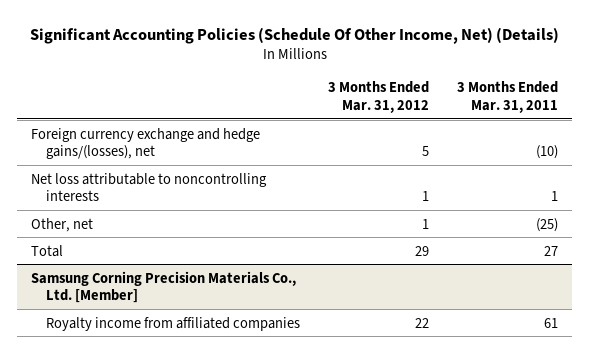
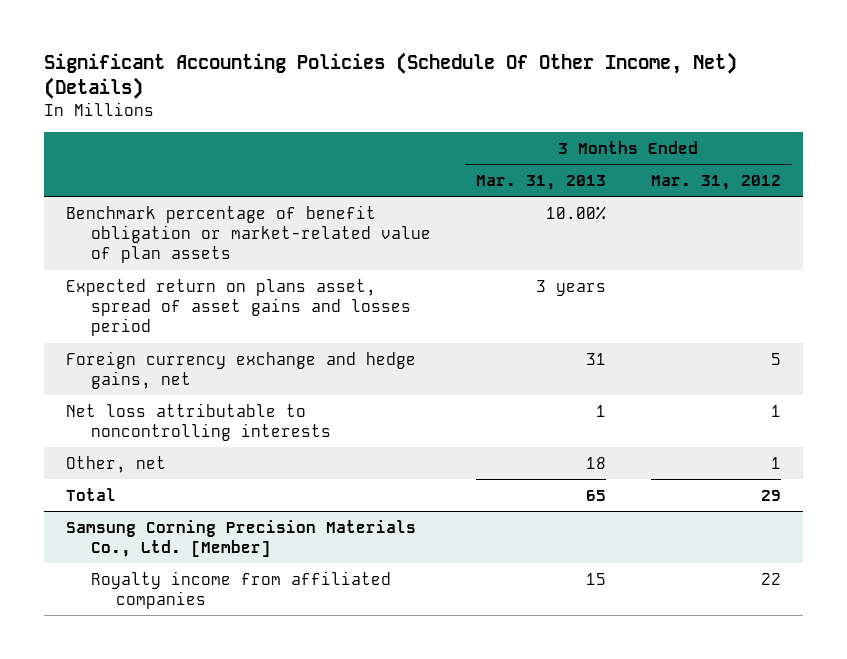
[457,81,559,113] 3 Months Ended Mar. 31, 2011 -> none
none -> [476,175,607,191] Mar. 31, 2013
none -> [66,204,432,264] Benchmark percentage of benefit obligation or market-related value of plan assets
none -> [66,278,412,337] Expected return on plans asset, spread of asset gains and losses period
[31,127,261,160] Foreign currency exchange and hedge gains/(losses), net -> [66,350,417,390] Foreign currency exchange and hedge gains, net

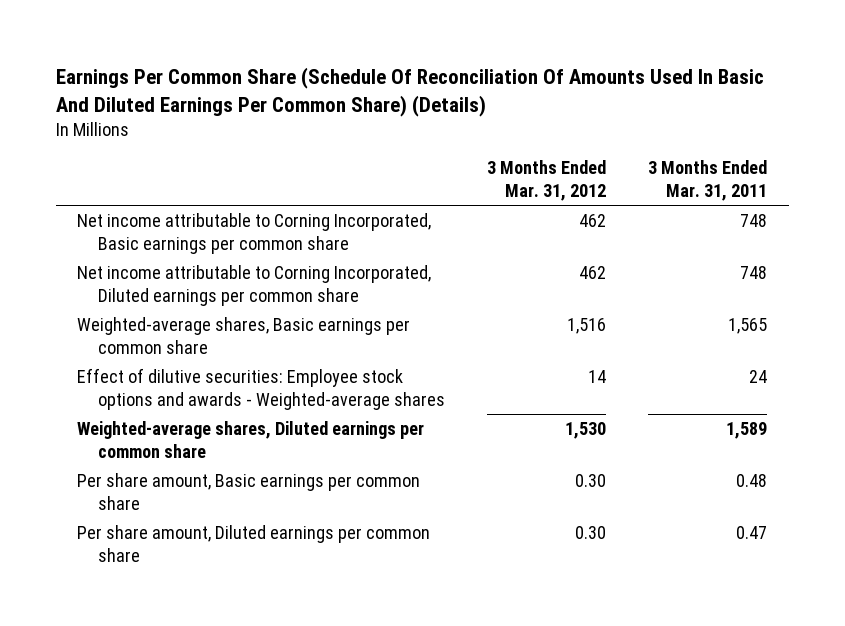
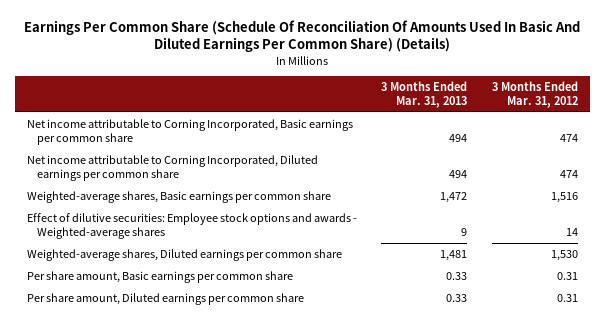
[648,160,768,202] 3 Months Ended Mar. 31, 2011 -> none
none -> [381,81,468,108] 3 Months Ended Mar. 31, 2013
[579,213,607,227] 462 -> [559,134,578,143] 474
[579,265,607,279] 462 -> [559,170,578,179] 474
[575,473,607,487] 0.30 -> [556,272,578,281] 0.31
[575,525,607,539] 0.30 -> [556,294,578,303] 0.31

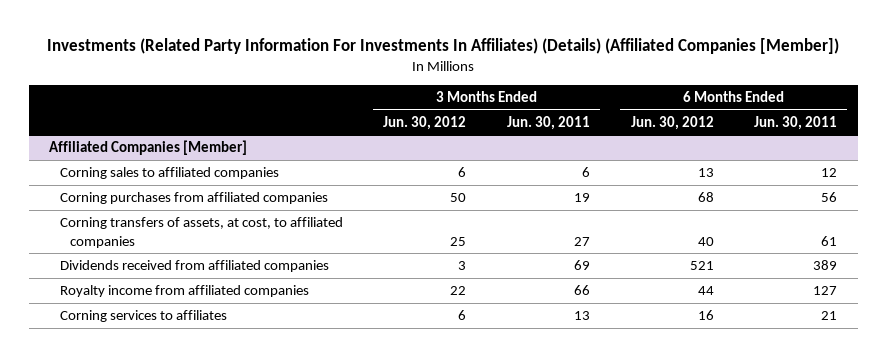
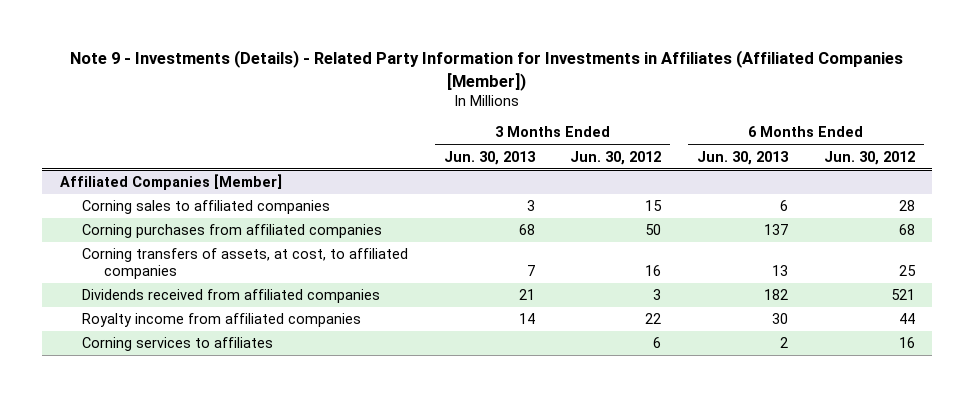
[47,38,840,55] Investments (Related Party Information For Investments In Affiliates) (Details) (Affiliated Companies [Member]) -> [70,50,904,91] Note 9 - Investments (Details) - Related Party Information for Investments in Affiliates (Affiliated Companies [Member])
[506,115,590,130] Jun. 30, 2011 -> none
[754,115,838,130] Jun. 30, 2011 -> none
none -> [443,150,536,165] Jun. 30, 2013
none -> [697,150,790,165] Jun. 30, 2013
[458,167,467,178] 6 -> [645,200,663,212] 15
[697,168,714,178] 13 -> [898,200,915,212] 28
[450,236,467,246] 25 -> [645,264,662,276] 16
[697,236,714,246] 40 -> [898,264,916,276] 25

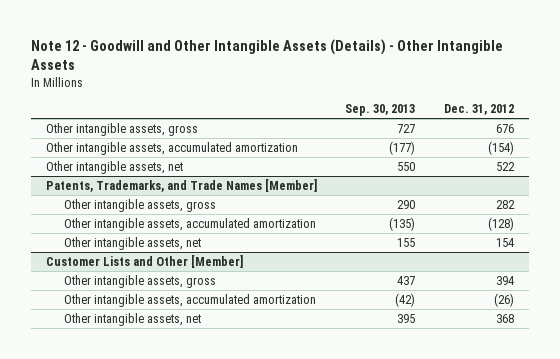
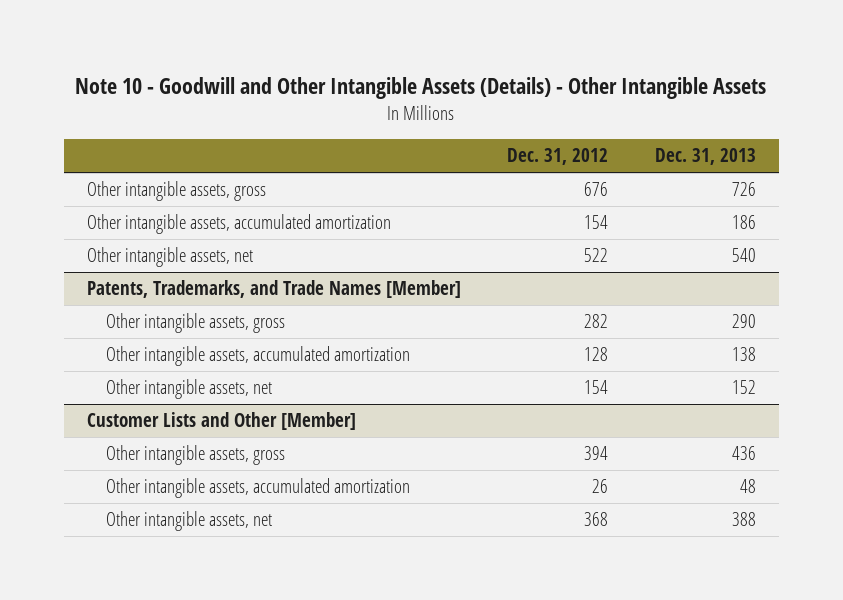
[31,38,504,71] Note 12 - Goodwill and Other Intangible Assets (Details) - Other Intangible Assets -> [75,76,767,99] Note 10 - Goodwill and Other Intangible Assets (Details) - Other Intangible Assets
[345,104,416,117] Sep. 30, 2013 -> none
none -> [654,148,756,166] Dec. 31, 2013
[488,140,515,155] (154) -> [584,215,609,230] 154
[488,216,515,231] (128) -> [584,347,609,362] 128
[494,292,515,307] (26) -> [592,479,609,494] 26

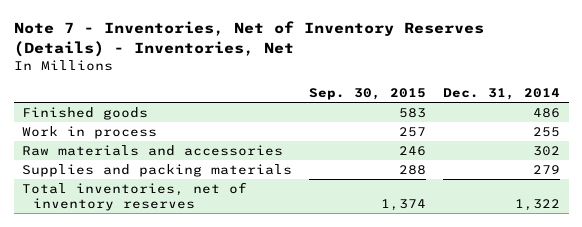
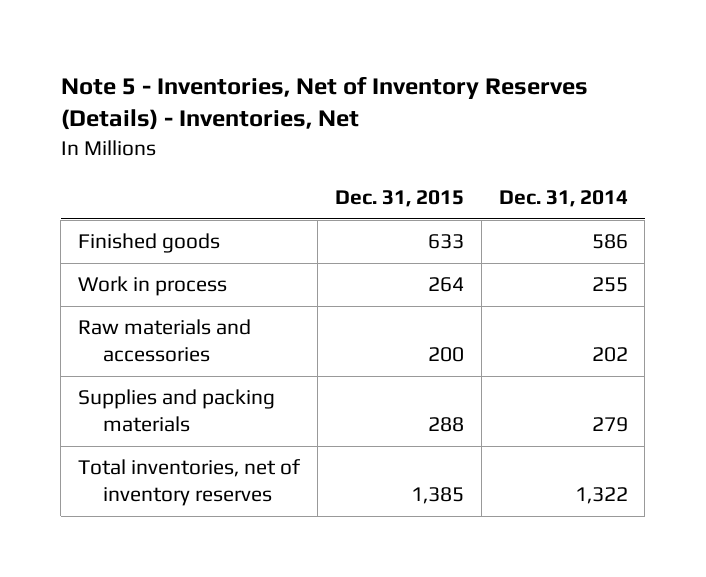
[13,21,484,58] Note 7 - Inventories, Net of Inventory Reserves (Details) - Inventories, Net -> [60,75,588,131] Note 5 - Inventories, Net of Inventory Reserves (Details) - Inventories, Net
[309,87,427,100] Sep. 30, 2015 -> none
none -> [334,190,464,208] Dec. 31, 2015
[533,107,561,118] 486 -> [591,234,628,250] 586
[533,145,561,156] 302 -> [591,346,628,362] 202

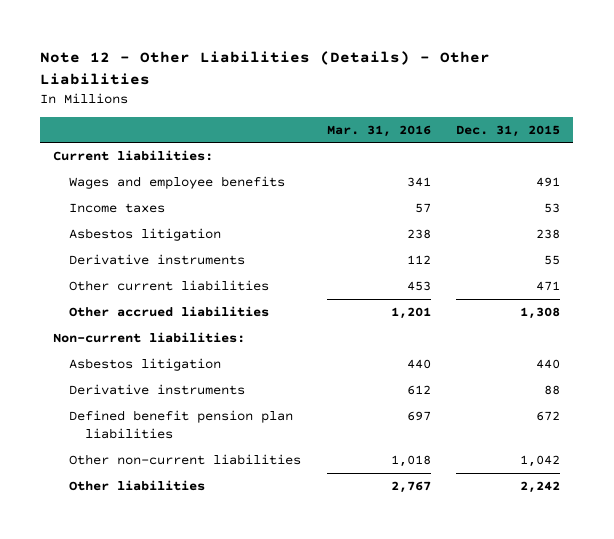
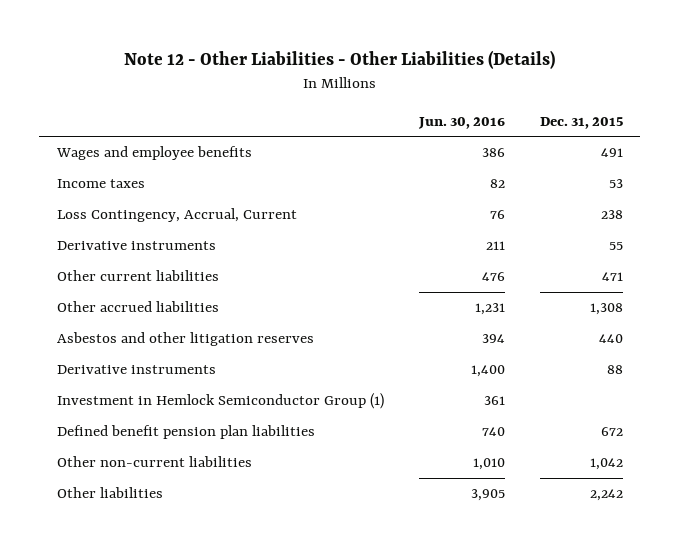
[40,51,491,85] Note 12 - Other Liabilities (Details) - Other Liabilities -> [123,50,555,70] Note 12 - Other Liabilities - Other Liabilities (Details)
[326,124,431,137] Mar. 31, 2016 -> none
none -> [417,116,505,129] Jun. 30, 2016
[53,150,214,162] Current liabilities: -> none
[69,228,222,242] Asbestos litigation -> [56,208,297,223] Loss Contingency, Accrual, Current
[53,332,246,344] Non-current liabilities: -> none
[69,358,222,372] Asbestos litigation -> [56,332,314,347] Asbestos and other litigation reserves
none -> [56,393,384,410] Investment in Hemlock Semiconductor Group (1)

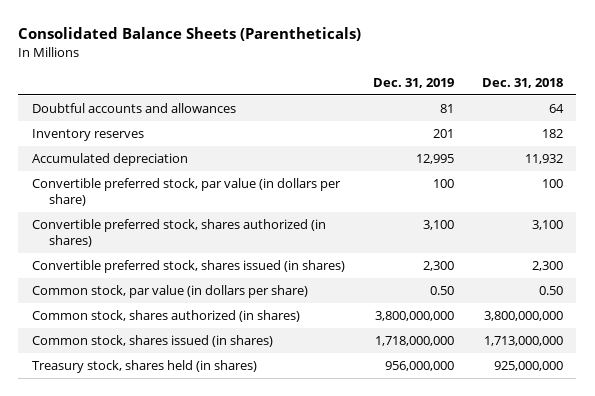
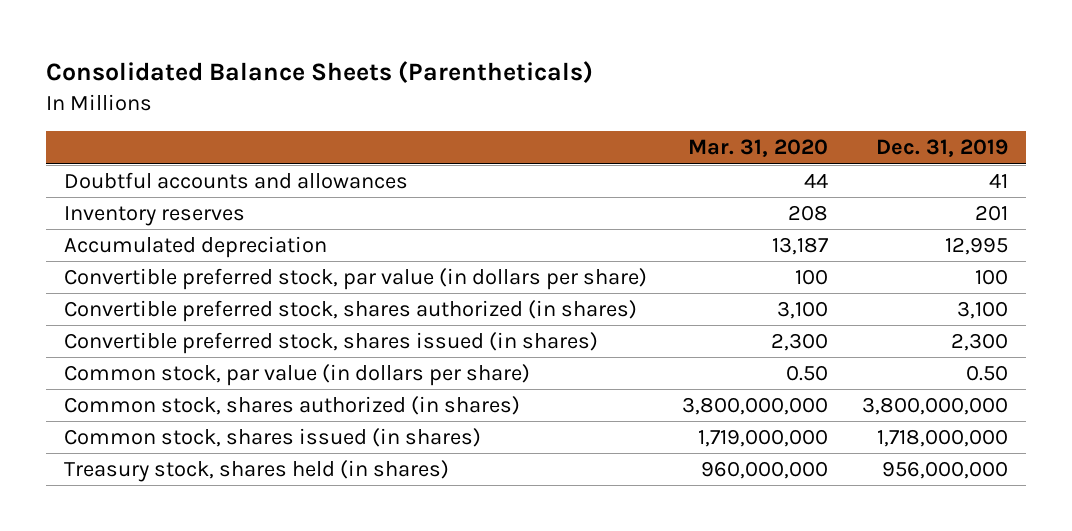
[481,78,563,89] Dec. 31, 2018 -> none
none -> [687,139,828,158] Mar. 31, 2020
[439,104,454,114] 81 -> [989,172,1009,188] 41

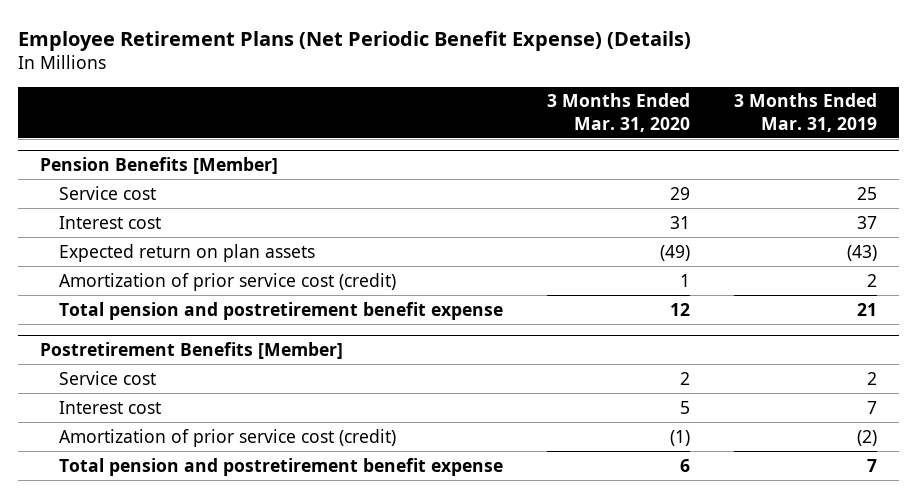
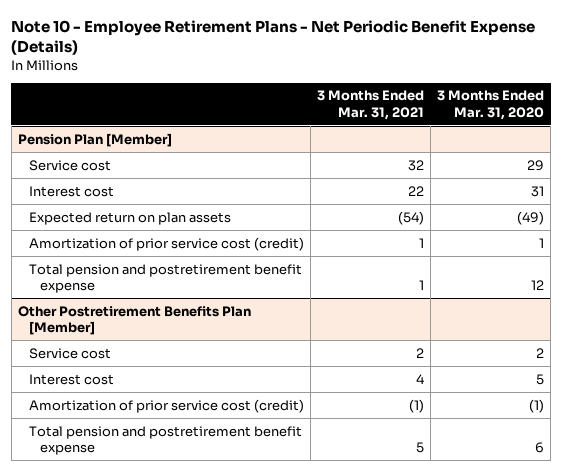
[18,30,692,51] Employee Retirement Plans (Net Periodic Benefit Expense) (Details) -> [11,19,536,55] Note 10 - Employee Retirement Plans - Net Periodic Benefit Expense (Details)
[734,93,878,132] 3 Months Ended Mar. 31, 2019 -> none
none -> [316,90,424,120] 3 Months Ended Mar. 31, 2021
[40,156,279,174] Pension Benefits [Member] -> [17,132,172,147] Pension Plan [Member]
[40,341,344,359] Postretirement Benefits [Member] -> [17,305,251,335] Other Postretirement Benefits Plan [Member]

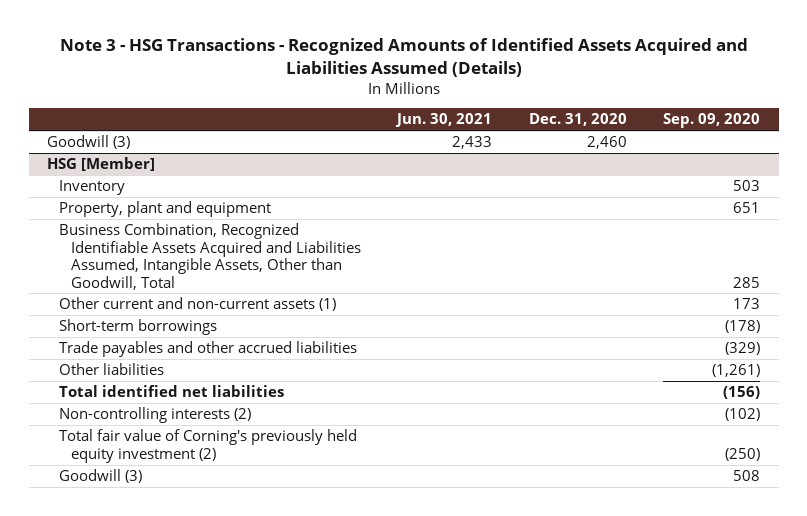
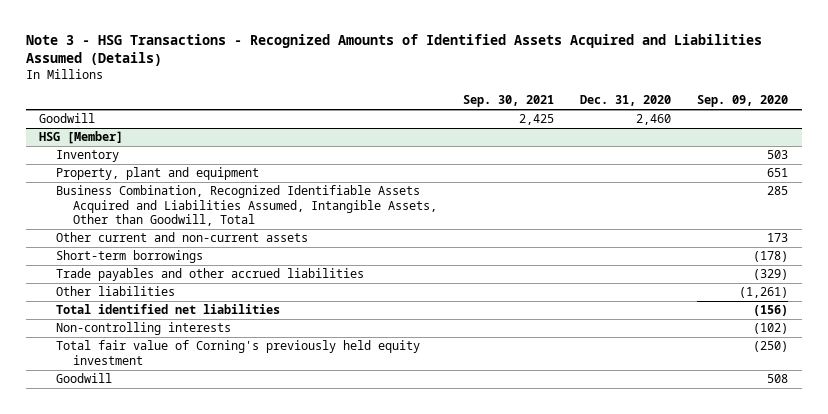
[395,113,493,128] Jun. 30, 2021 -> none
none -> [463,95,555,108] Sep. 30, 2021
[47,135,131,150] Goodwill (3) -> [39,113,96,124] Goodwill
[58,297,336,312] Other current and non-current assets (1) -> [56,232,309,243] Other current and non-current assets
[58,407,251,424] Non-controlling interests (2) -> [56,322,232,336] Non-controlling interests
[58,429,357,463] Total fair value of Corning's previously held equity investment (2) -> [56,340,421,365] Total fair value of Corning's previously held equity investment
[58,469,142,484] Goodwill (3) -> [56,373,113,384] Goodwill

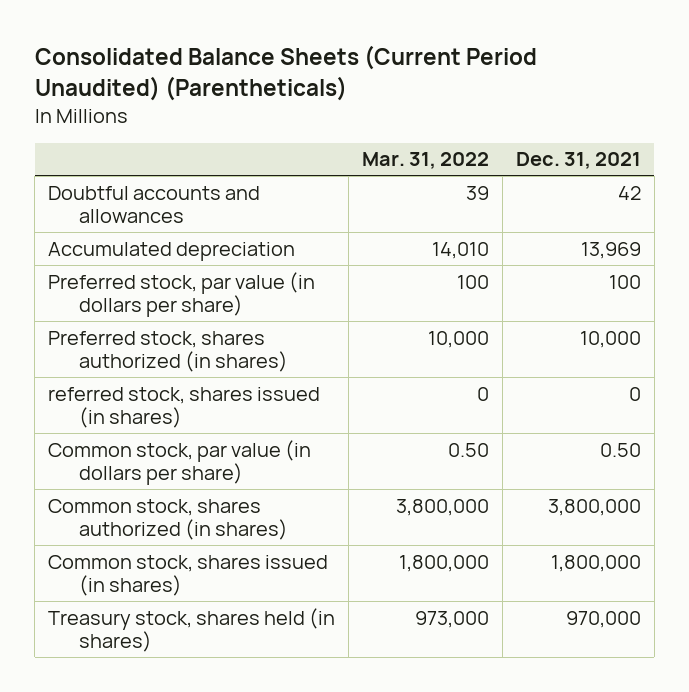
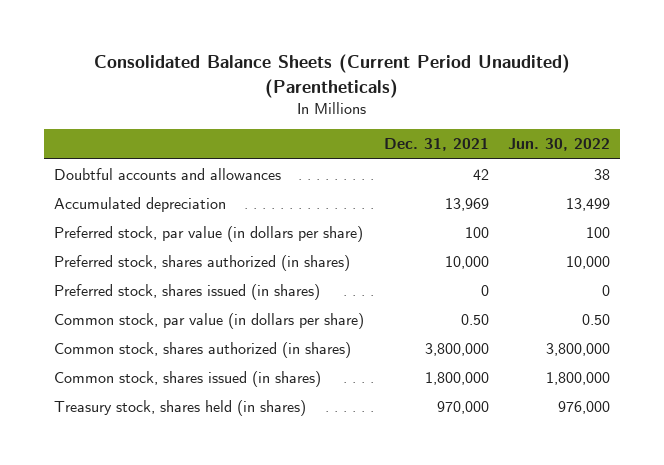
[361,152,489,170] Mar. 31, 2022 -> none
none -> [508,138,611,152] Jun. 30, 2022
[48,386,321,428] referred stock, shares issued (in shares) -> [53,284,320,301] Preferred stock, shares issued (in shares)

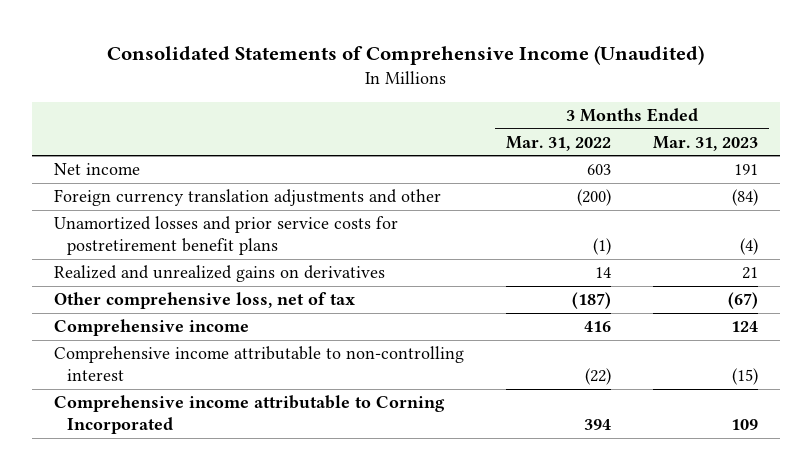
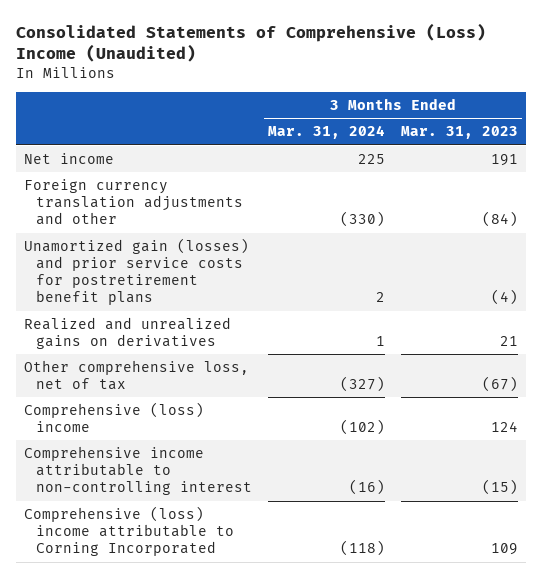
[106,44,704,65] Consolidated Statements of Comprehensive Income (Unaudited) -> [16,22,487,63] Consolidated Statements of Comprehensive (Loss) Income (Unaudited)
[505,135,611,151] Mar. 31, 2022 -> none
none -> [267,125,385,140] Mar. 31, 2024
[53,216,398,256] Unamortized losses and prior service costs for postretirement benefit plans -> [24,238,250,306] Unamortized gain (losses) and prior service costs for postretirement benefit plans
[53,319,249,337] Comprehensive income -> [24,402,205,433] Comprehensive (loss) income
[53,395,445,435] Comprehensive income attributable to Corning Incorporated -> [24,506,234,557] Comprehensive (loss) income attributable to Corning Incorporated

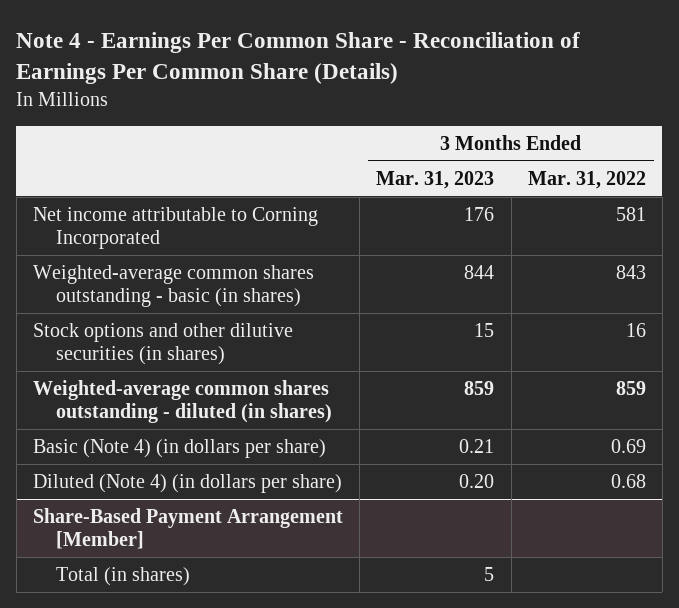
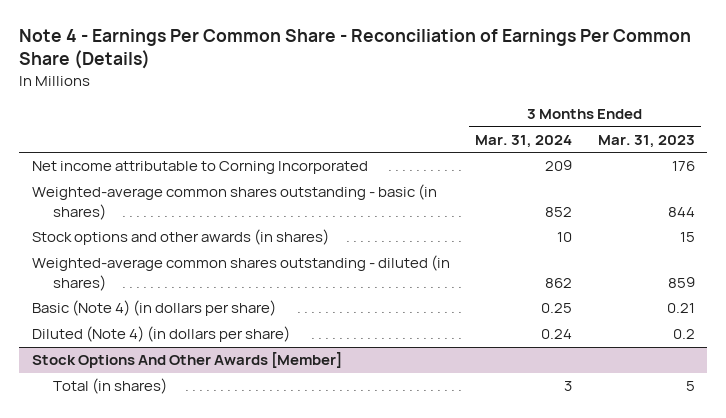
[527,170,646,189] Mar. 31, 2022 -> none
none -> [475,135,573,149] Mar. 31, 2024
[33,322,294,366] Stock options and other dilutive securities (in shares) -> [31,229,329,246] Stock options and other awards (in shares)
[33,507,344,550] Share-Based Payment Arrangement [Member] -> none
[459,473,495,488] 0.20 -> [672,329,695,340] 0.2
none -> [31,352,342,369] Stock Options And Other Awards [Member]

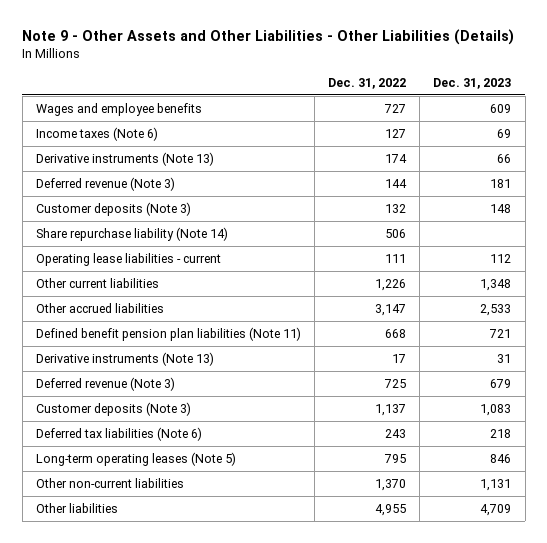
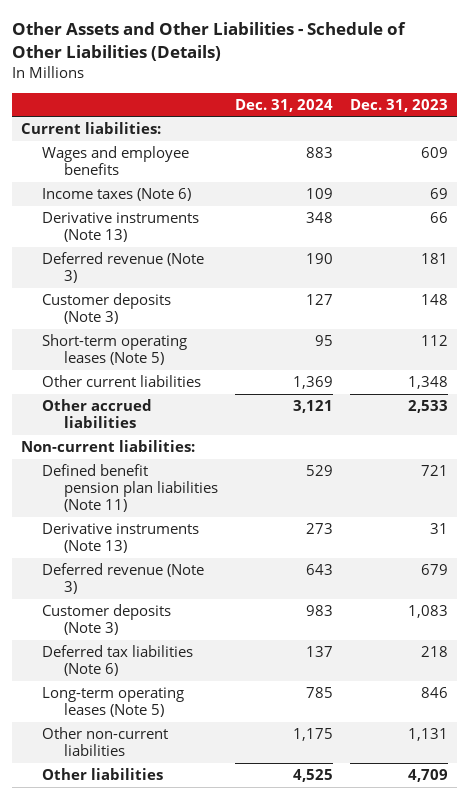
[22,29,515,46] Note 9 - Other Assets and Other Liabilities - Other Liabilities (Details) -> [12,21,407,61] Other Assets and Other Liabilities - Schedule of Other Liabilities (Details)
[328,78,407,90] Dec. 31, 2022 -> none
none -> [235,98,334,112] Dec. 31, 2024
none -> [20,122,161,135] Current liabilities:
[35,226,228,241] Share repurchase liability (Note 14) -> none
[35,252,221,266] Operating lease liabilities - current -> [42,334,188,366] Short-term operating leases (Note 5)
none -> [20,440,195,453] Non-current liabilities:

